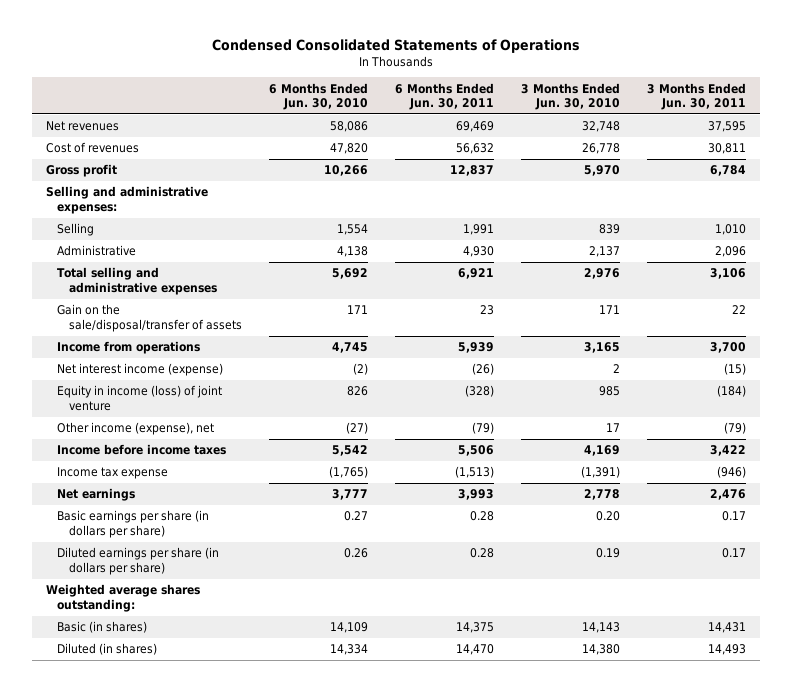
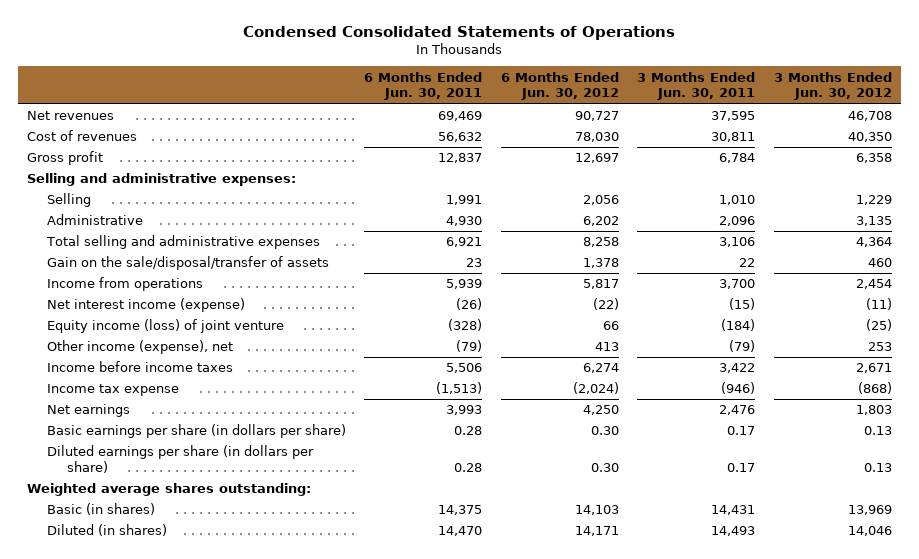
[268,82,368,110] 6 Months Ended Jun. 30, 2010 -> none
[521,82,621,110] 3 Months Ended Jun. 30, 2010 -> none
none -> [500,71,619,101] 6 Months Ended Jun. 30, 2012
none -> [773,71,892,101] 3 Months Ended Jun. 30, 2012
[57,385,223,411] Equity in income (loss) of joint venture -> [46,319,284,334] Equity income (loss) of joint venture

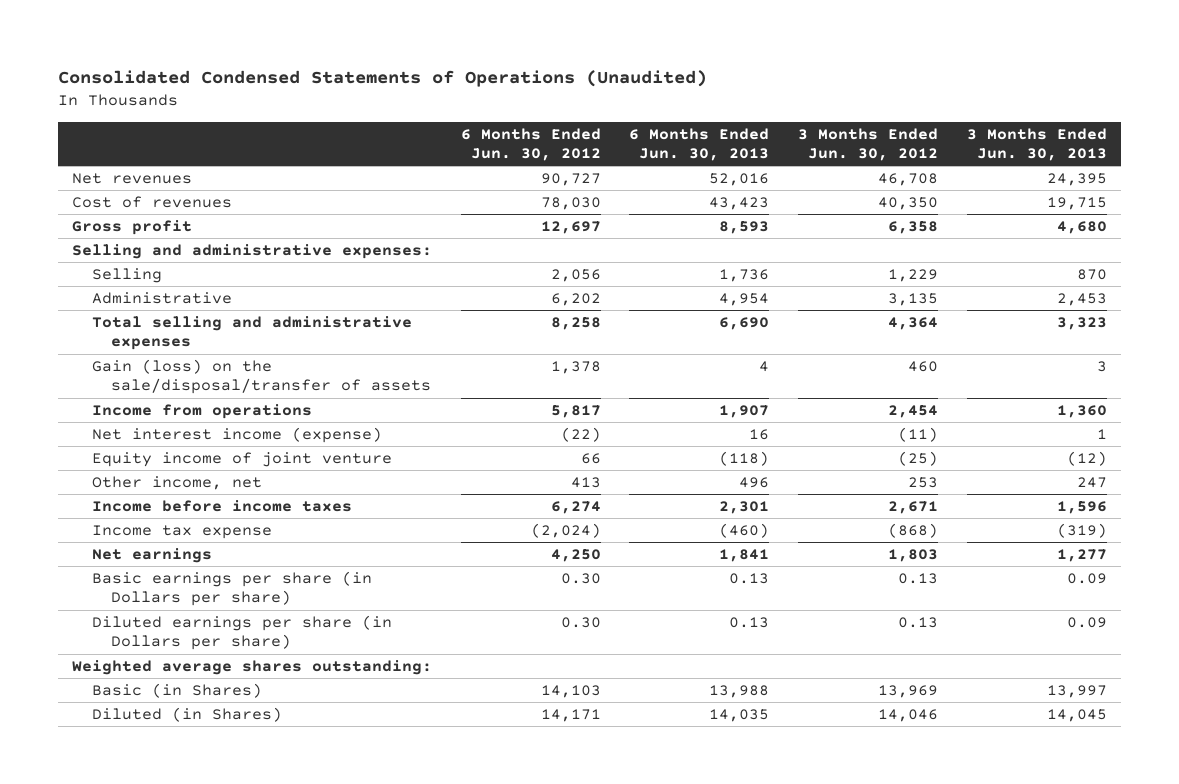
[243,26,676,41] Condensed Consolidated Statements of Operations -> [57,70,707,88] Consolidated Condensed Statements of Operations (Unaudited)
[364,71,483,101] 6 Months Ended Jun. 30, 2011 -> none
[637,71,756,101] 3 Months Ended Jun. 30, 2011 -> none
none -> [629,127,770,162] 6 Months Ended Jun. 30, 2013
none -> [966,127,1107,162] 3 Months Ended Jun. 30, 2013
[46,256,329,271] Gain on the sale/disposal/transfer of assets -> [91,358,432,395] Gain (loss) on the sale/disposal/transfer of assets
[46,319,284,334] Equity income (loss) of joint venture -> [91,451,392,467] Equity income of joint venture
[46,340,233,355] Other income (expense), net -> [91,475,262,490] Other income, net
[46,424,346,439] Basic earnings per share (in dollars per share) -> [91,570,372,607] Basic earnings per share (in Dollars per share)
[46,445,314,474] Diluted earnings per share (in dollars per share) -> [91,614,392,651] Diluted earnings per share (in Dollars per share)
[46,503,155,516] Basic (in shares) -> [91,682,262,698] Basic (in Shares)
[46,524,167,537] Diluted (in shares) -> [91,706,282,722] Diluted (in Shares)

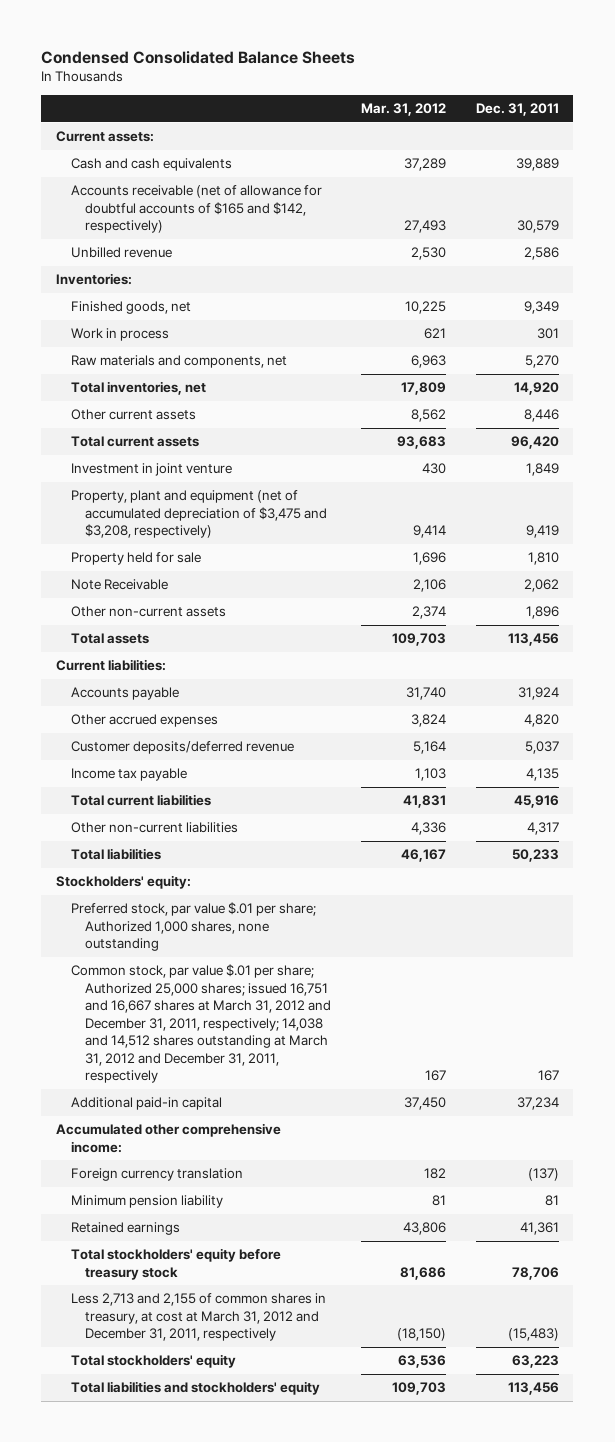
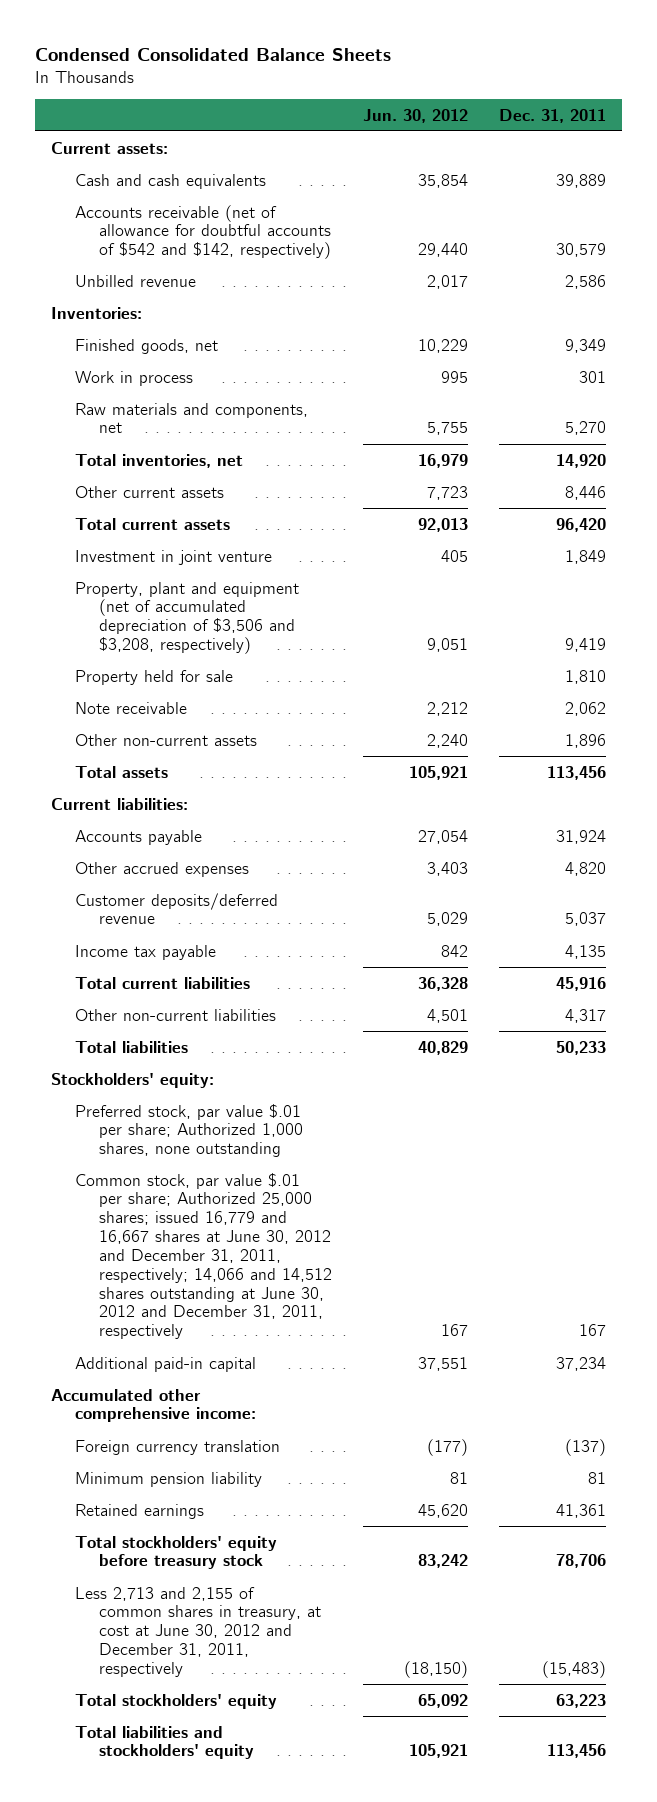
[360,103,446,117] Mar. 31, 2012 -> none
none -> [362,108,468,123] Jun. 30, 2012
[70,185,322,234] Accounts receivable (net of allowance for doubtful accounts of $165 and $142, respectively) -> [74,204,331,260] Accounts receivable (net of allowance for doubtful accounts of $542 and $142, respectively)
[70,490,327,539] Property, plant and equipment (net of accumulated depreciation of $3,475 and $3,208, respectively) -> [74,581,299,655] Property, plant and equipment (net of accumulated depreciation of $3,506 and $3,208, respectively)
[70,579,168,591] Note Receivable -> [74,701,187,714] Note receivable
[70,964,331,1084] Common stock, par value $.01 per share; Authorized 25,000 shares; issued 16,751 and 16,667 shares at March 31, 2012 and December 31, 2011, respectively; 14,038 and 14,512 shares outstanding at March 31, 2012 and December 31, 2011, respectively -> [74,1172,332,1340] Common stock, par value $.01 per share; Authorized 25,000 shares; issued 16,779 and 16,667 shares at June 30, 2012 and December 31, 2011, respectively; 14,066 and 14,512 shares outstanding at June 30, 2012 and December 31, 2011, respectively
[70,1293,326,1342] Less 2,713 and 2,155 of common shares in treasury, at cost at March 31, 2012 and December 31, 2011, respectively -> [74,1586,321,1677] Less 2,713 and 2,155 of common shares in treasury, at cost at June 30, 2012 and December 31, 2011, respectively

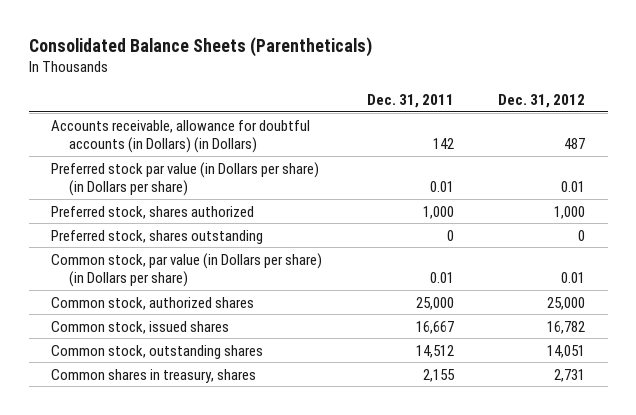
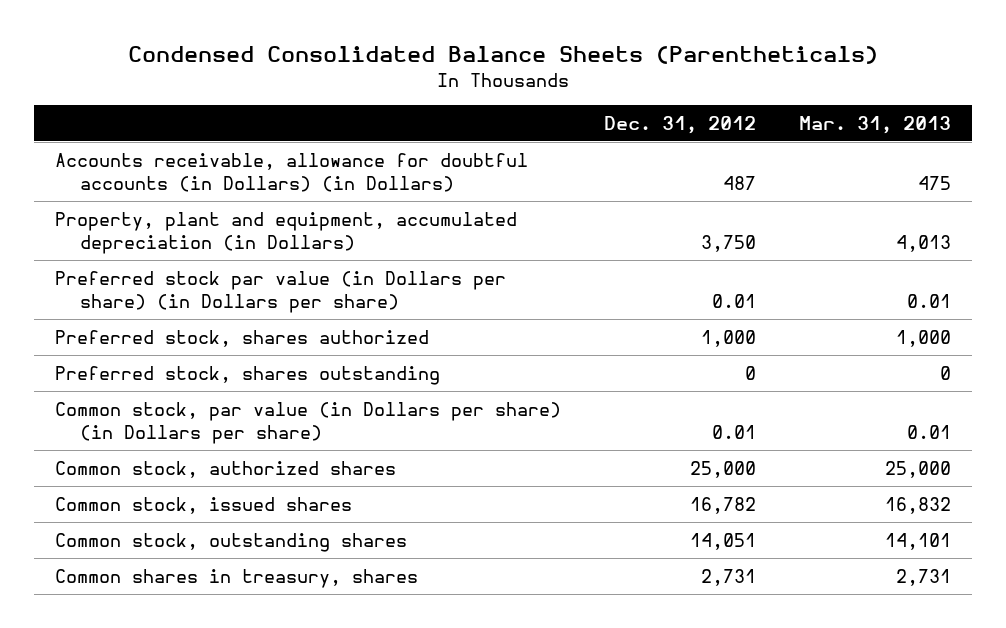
[28,36,372,57] Consolidated Balance Sheets (Parentheticals) -> [127,46,878,65] Condensed Consolidated Balance Sheets (Parentheticals)
[366,93,454,108] Dec. 31, 2011 -> none
none -> [798,115,951,134] Mar. 31, 2013
none -> [55,211,518,254] Property, plant and equipment, accumulated depreciation (in Dollars)

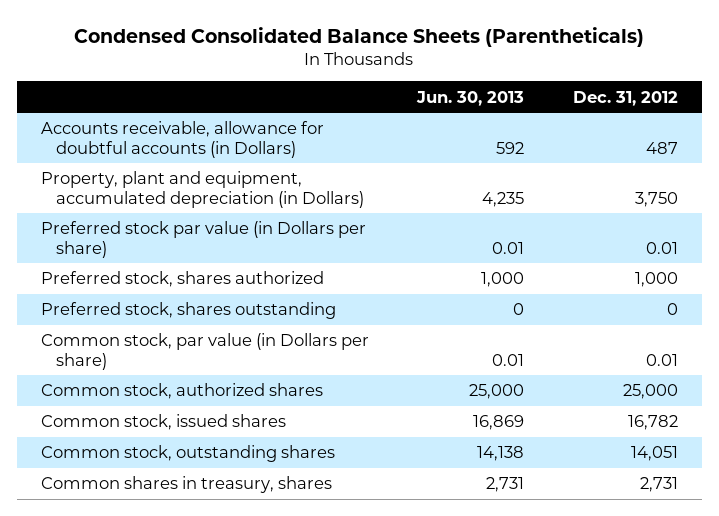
[798,115,951,134] Mar. 31, 2013 -> none
none -> [416,90,525,106] Jun. 30, 2013
[55,152,529,192] Accounts receivable, allowance for doubtful accounts (in Dollars) (in Dollars) -> [41,121,325,158] Accounts receivable, allowance for doubtful accounts (in Dollars)
[55,270,507,313] Preferred stock par value (in Dollars per share) (in Dollars per share) -> [41,221,367,258] Preferred stock par value (in Dollars per share)
[55,401,562,444] Common stock, par value (in Dollars per share) (in Dollars per share) -> [41,333,370,370] Common stock, par value (in Dollars per share)

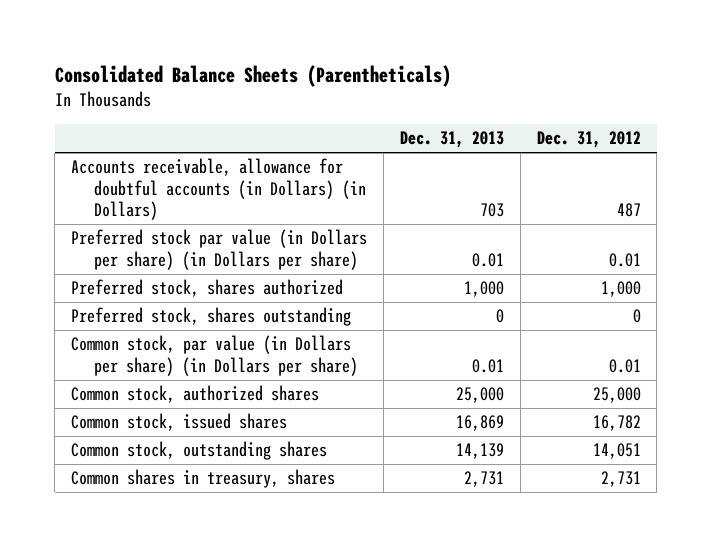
[74,26,645,47] Condensed Consolidated Balance Sheets (Parentheticals) -> [54,65,451,88] Consolidated Balance Sheets (Parentheticals)
[416,90,525,106] Jun. 30, 2013 -> none
none -> [399,131,504,149] Dec. 31, 2013
[41,171,364,208] Property, plant and equipment, accumulated depreciation (in Dollars) -> none
[41,121,325,158] Accounts receivable, allowance for doubtful accounts (in Dollars) -> [71,158,367,221] Accounts receivable, allowance for doubtful accounts (in Dollars) (in Dollars)
[41,221,367,258] Preferred stock par value (in Dollars per share) -> [71,229,368,270] Preferred stock par value (in Dollars per share) (in Dollars per share)
[41,333,370,370] Common stock, par value (in Dollars per share) -> [71,335,359,376] Common stock, par value (in Dollars per share) (in Dollars per share)

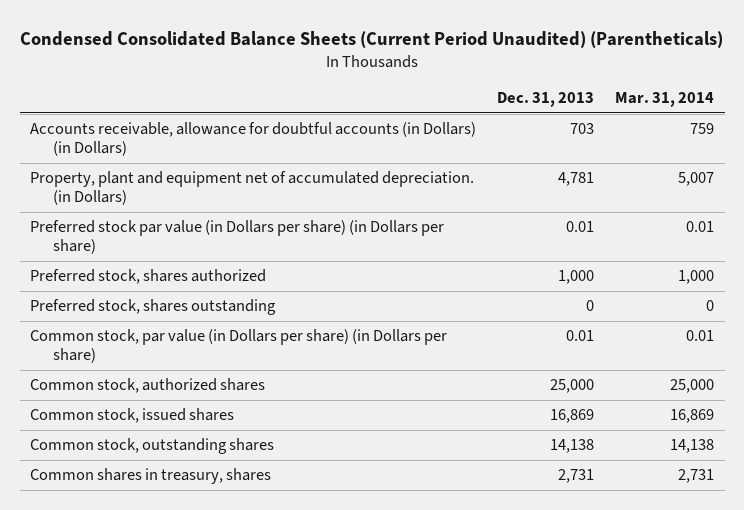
[54,65,451,88] Consolidated Balance Sheets (Parentheticals) -> [20,31,724,49] Condensed Consolidated Balance Sheets (Current Period Unaudited) (Parentheticals)
[536,131,641,149] Dec. 31, 2012 -> none
none -> [615,92,715,108] Mar. 31, 2014
none -> [30,171,475,206] Property, plant and equipment net of accumulated depreciation. (in Dollars)
[455,443,504,460] 14,139 -> [550,439,595,454] 14,138

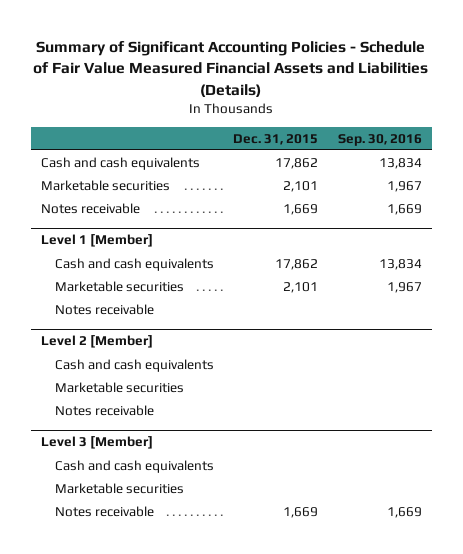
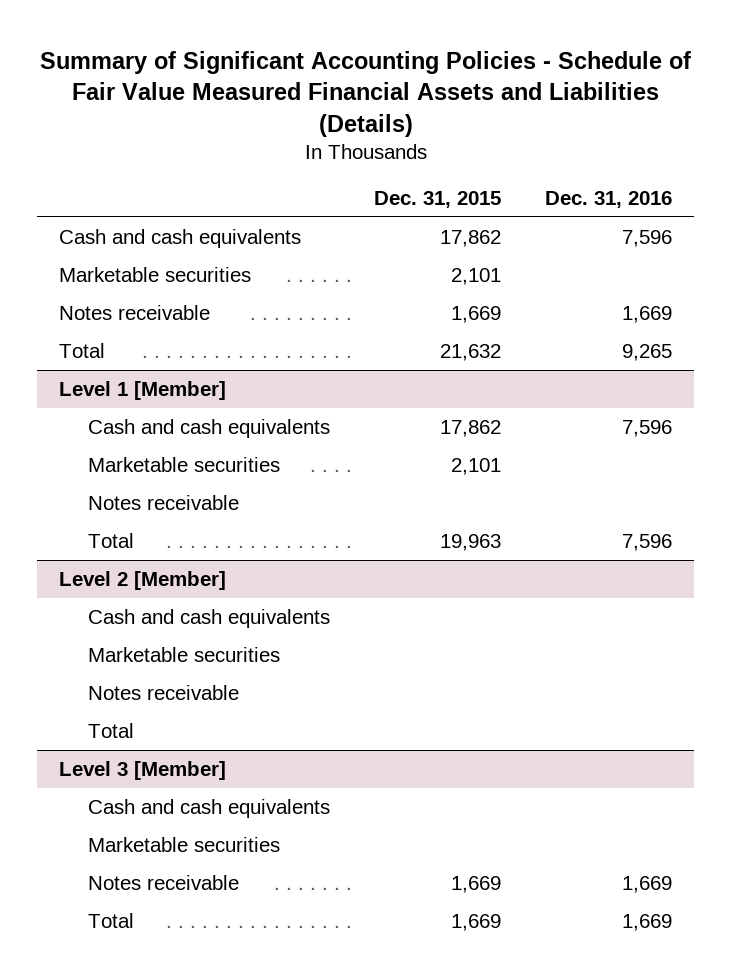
[337,133,422,146] Sep. 30, 2016 -> none
none -> [545,191,673,209] Dec. 31, 2016
none -> [59,342,106,358] Total
none -> [88,532,135,548] Total
none -> [88,722,135,738] Total
none -> [88,912,135,928] Total

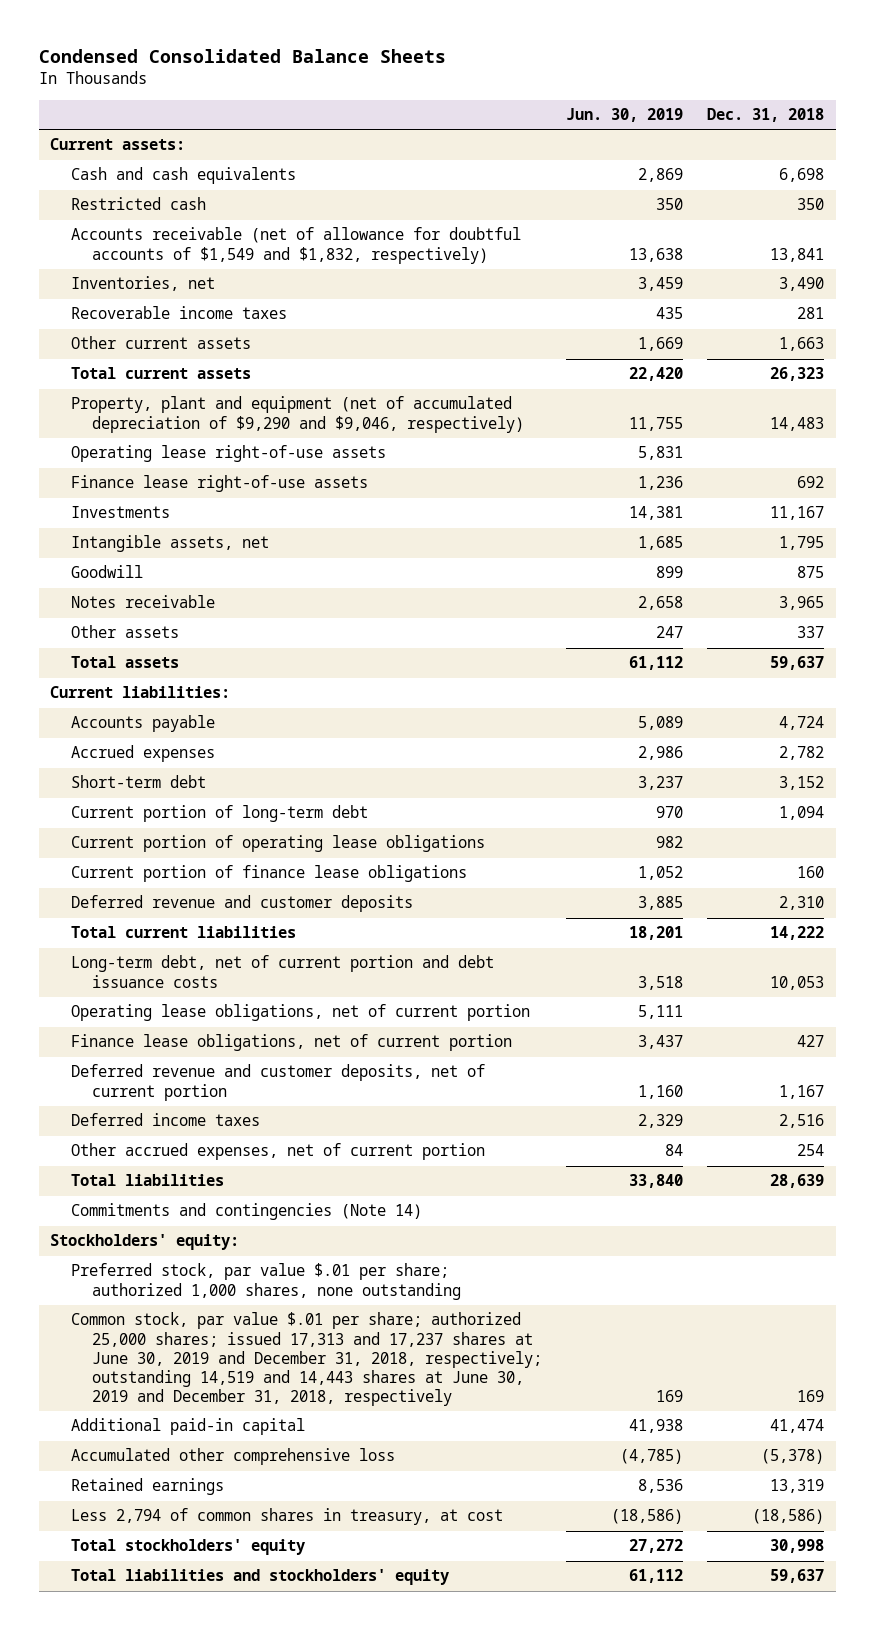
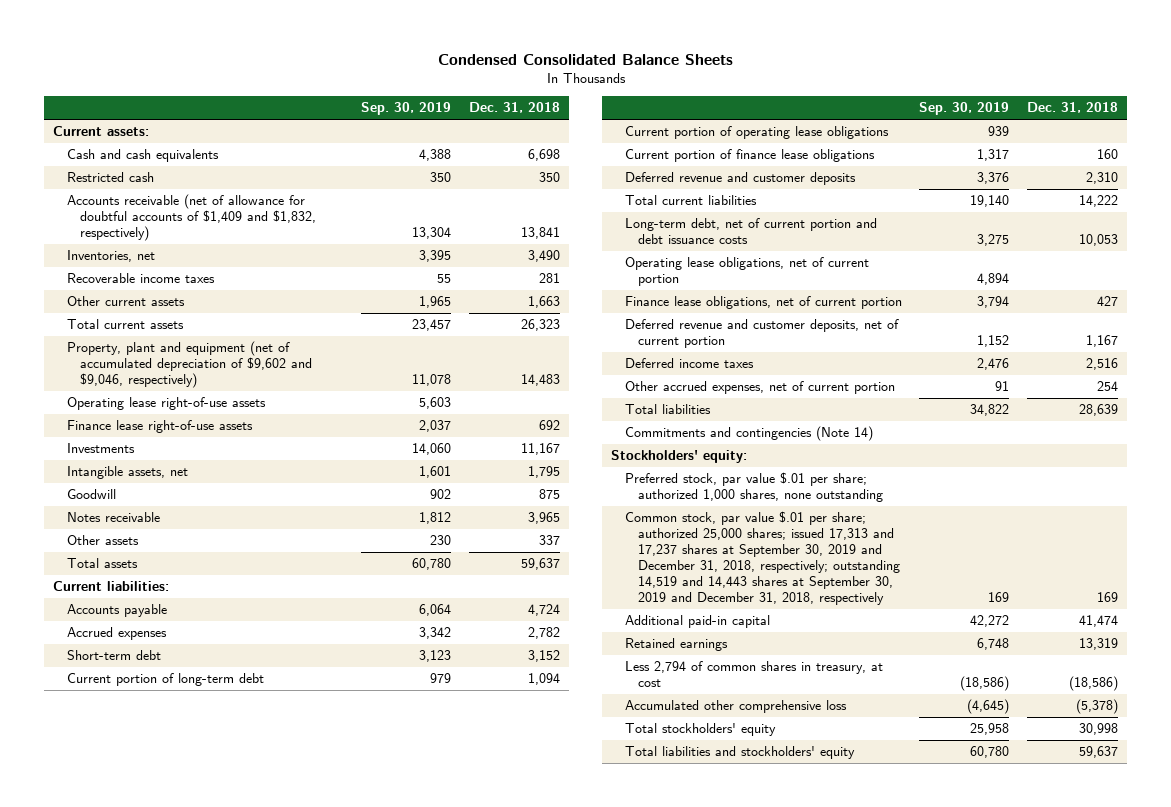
[565,108,683,123] Jun. 30, 2019 -> none
none -> [361,102,452,116] Sep. 30, 2019
[71,227,522,264] Accounts receivable (net of allowance for doubtful accounts of $1,549 and $1,832, respectively) -> [66,194,317,242] Accounts receivable (net of allowance for doubtful accounts of $1,409 and $1,832, respectively)
[71,396,525,433] Property, plant and equipment (net of accumulated depreciation of $9,290 and $9,046, respectively) -> [66,341,313,389] Property, plant and equipment (net of accumulated depreciation of $9,602 and $9,046, respectively)
[71,1312,543,1406] Common stock, par value $.01 per share; authorized 25,000 shares; issued 17,313 and 17,237 shares at June 30, 2019 and December 31, 2018, respectively; outstanding 14,519 and 14,443 shares at June 30, 2019 and December 31, 2018, respectively -> [624,511,901,605] Common stock, par value $.01 per share; authorized 25,000 shares; issued 17,313 and 17,237 shares at September 30, 2019 and December 31, 2018, respectively; outstanding 14,519 and 14,443 shares at September 30, 2019 and December 31, 2018, respectively
[71,1448,396,1466] Accumulated other comprehensive loss -> [624,700,847,714] Accumulated other comprehensive loss

